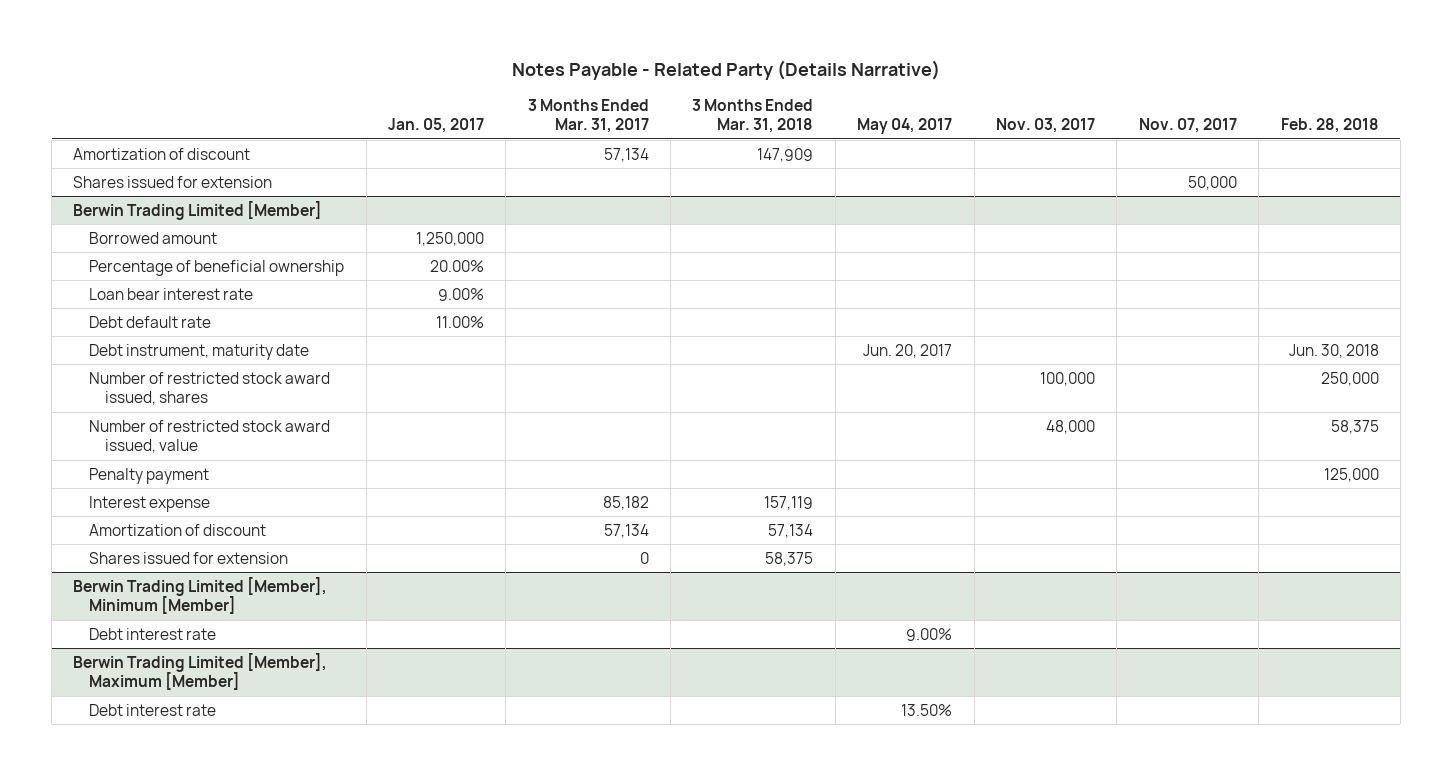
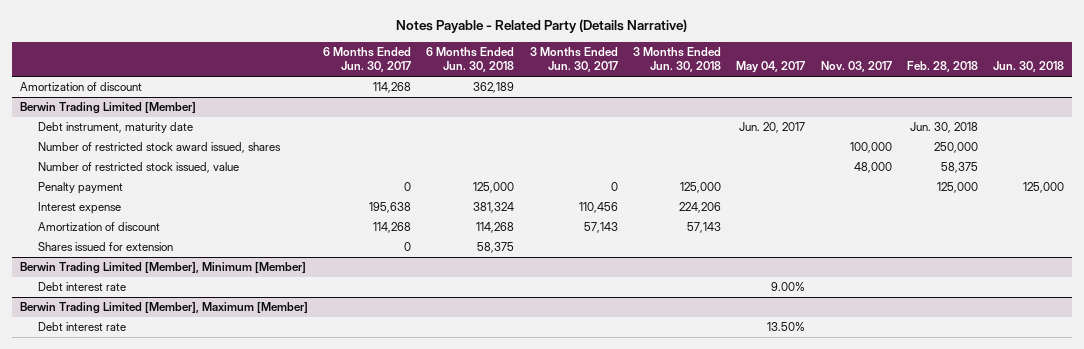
[387,118,484,134] Jan. 05, 2017 -> none
[527,98,649,134] 3 Months Ended Mar. 31, 2017 -> none
[692,98,814,134] 3 Months Ended Mar. 31, 2018 -> none
[1138,118,1237,134] Nov. 07, 2017 -> none
none -> [323,47,412,73] 6 Months Ended Jun. 30, 2017
none -> [426,47,515,73] 6 Months Ended Jun. 30, 2018
none -> [529,47,618,73] 3 Months Ended Jun. 30, 2017
none -> [633,47,722,73] 3 Months Ended Jun. 30, 2018
none -> [993,61,1065,73] Jun. 30, 2018
[73,175,273,188] Shares issued for extension -> none
[89,231,218,244] Borrowed amount -> none
[89,259,345,276] Percentage of beneficial ownership -> none
[89,287,254,300] Loan bear interest rate -> none
[89,315,212,328] Debt default rate -> none
[89,419,331,454] Number of restricted stock award issued, value -> [37,162,239,174] Number of restricted stock issued, value

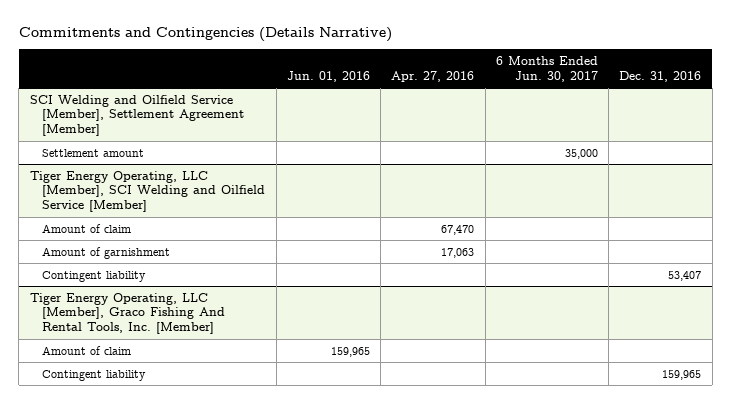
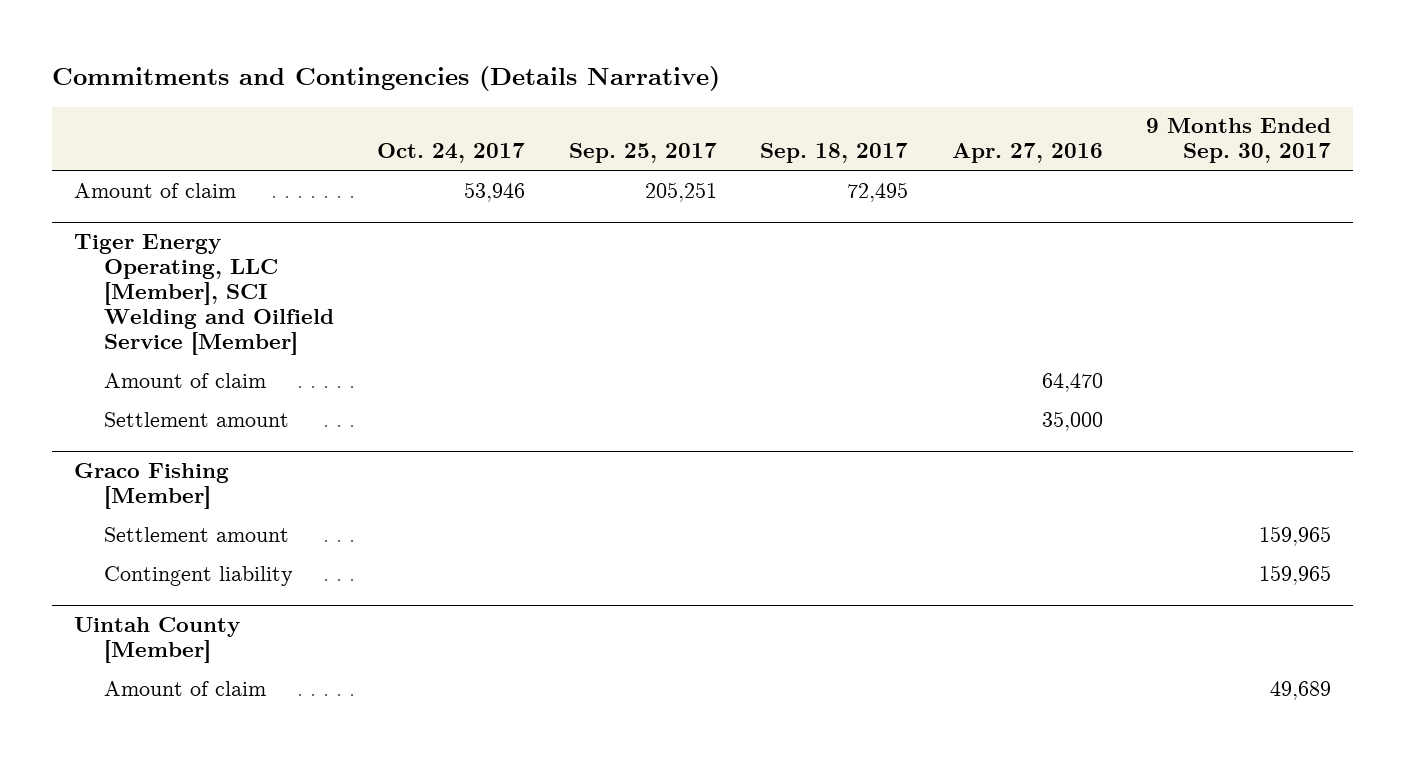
[286,70,370,82] Jun. 01, 2016 -> none
[495,55,598,82] 6 Months Ended Jun. 30, 2017 -> none
[619,70,702,82] Dec. 31, 2016 -> none
none -> [377,143,526,164] Oct. 24, 2017
none -> [568,143,717,164] Sep. 25, 2017
none -> [760,143,909,164] Sep. 18, 2017
none -> [1145,118,1331,164] 9 Months Ended Sep. 30, 2017
[29,94,245,137] SCI Welding and Oilfield Service [Member], Settlement Agreement [Member] -> none
[42,148,145,157] Settlement amount -> none
none -> [73,182,236,198] Amount of claim
[42,246,171,259] Amount of garnishment -> none
[42,270,147,282] Contingent liability -> none
[42,345,132,355] Amount of claim -> none
[441,224,475,235] 67,470 -> [1041,372,1103,392] 64,470
none -> [103,411,289,427] Settlement amount
[29,292,226,335] Tiger Energy Operating, LLC [Member], Graco Fishing And Rental Tools, Inc. [Member] -> [73,463,229,510] Graco Fishing [Member]
none -> [103,526,289,542] Settlement amount
none -> [73,617,240,664] Uintah County [Member]
none -> [103,680,266,696] Amount of claim

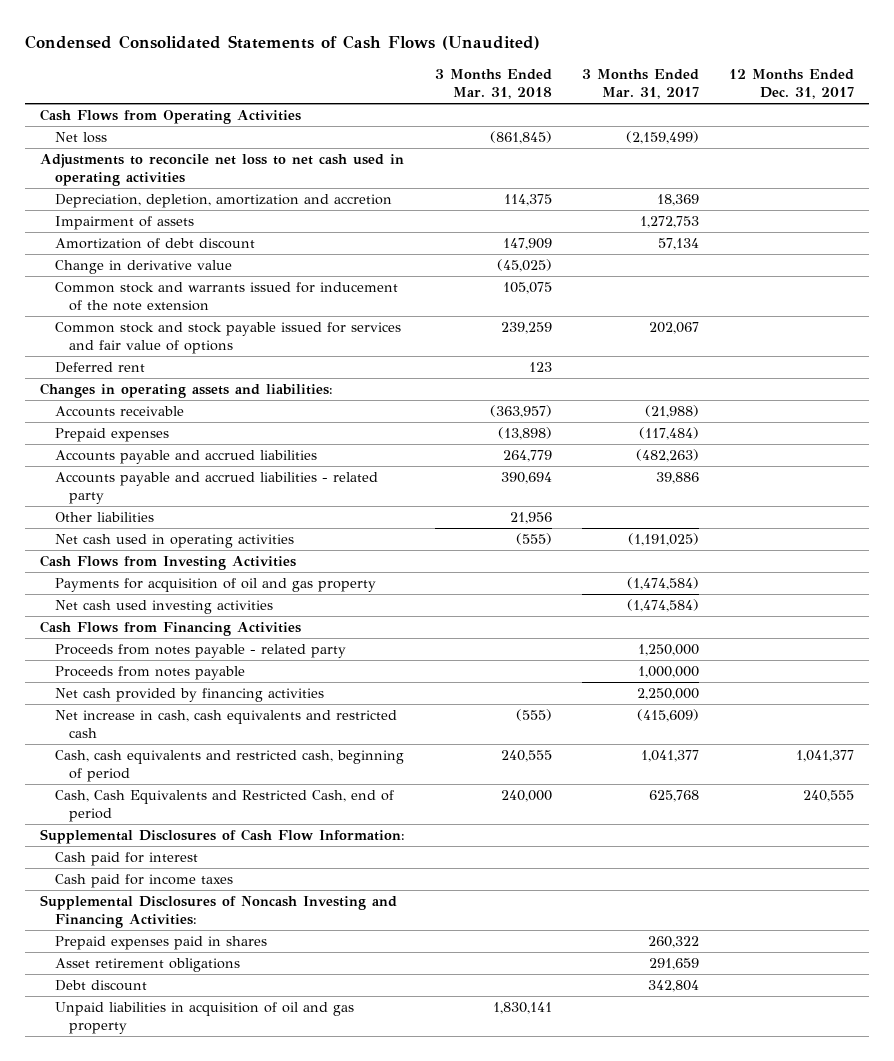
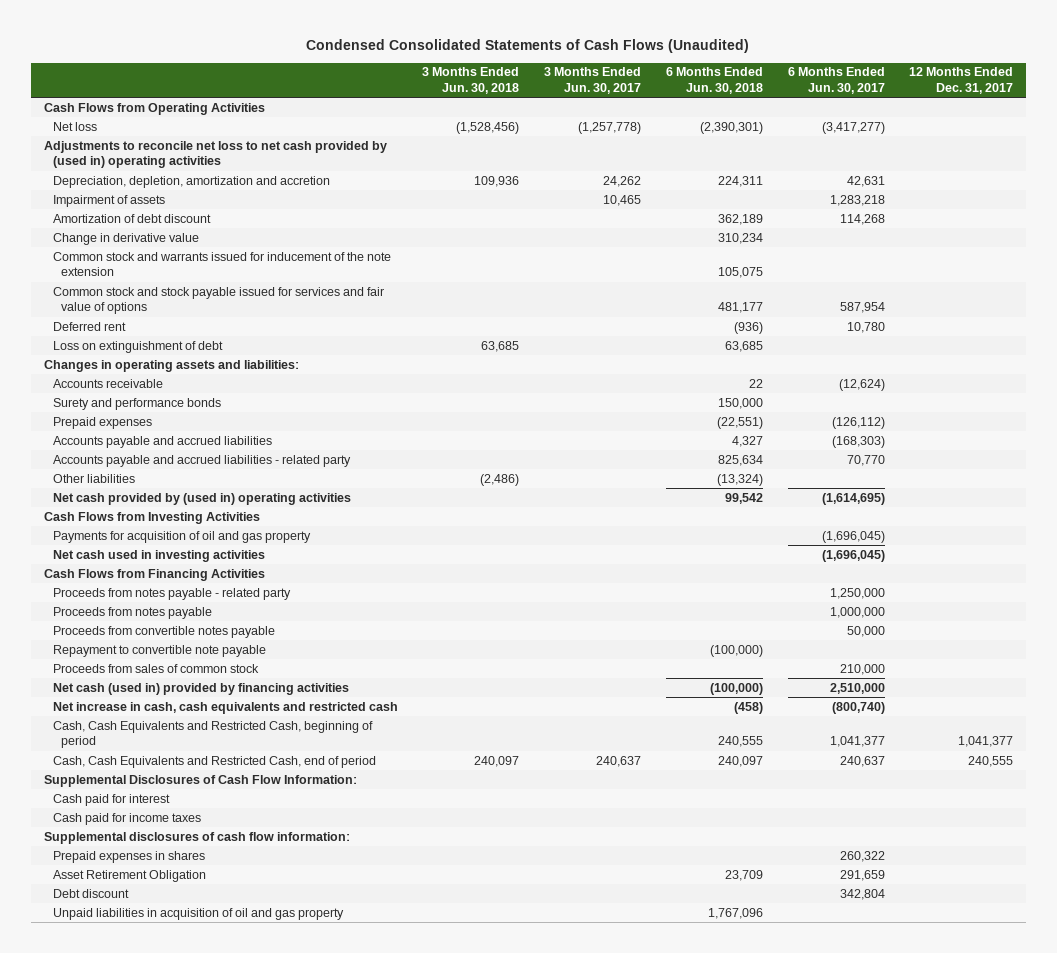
[435,68,553,100] 3 Months Ended Mar. 31, 2018 -> none
[581,68,699,100] 3 Months Ended Mar. 31, 2017 -> none
none -> [422,67,520,95] 3 Months Ended Jun. 30, 2018
none -> [544,67,642,95] 3 Months Ended Jun. 30, 2017
none -> [665,67,763,95] 6 Months Ended Jun. 30, 2018
none -> [787,67,885,95] 6 Months Ended Jun. 30, 2017
[40,154,405,187] Adjustments to reconcile net loss to net cash used in operating activities -> [43,140,387,169] Adjustments to reconcile net loss to net cash provided by (used in) operating activities
none -> [52,340,223,353] Loss on extinguishment of debt
none -> [52,397,221,410] Surety and performance bonds
[54,534,294,549] Net cash used in operating activities -> [52,492,351,505] Net cash provided by (used in) operating activities
[54,600,273,615] Net cash used investing activities -> [52,549,265,562] Net cash used in investing activities
none -> [52,625,275,638] Proceeds from convertible notes payable
none -> [52,644,266,657] Repayment to convertible note payable
none -> [52,663,259,673] Proceeds from sales of common stock
[54,688,324,703] Net cash provided by financing activities -> [52,682,349,695] Net cash (used in) provided by financing activities
[54,750,404,783] Cash, cash equivalents and restricted cash, beginning of period -> [52,720,373,749] Cash, Cash Equivalents and Restricted Cash, beginning of period
[40,895,398,929] Supplemental Disclosures of Noncash Investing and Financing Activities: -> [43,831,350,844] Supplemental disclosures of cash flow information:
[54,936,267,951] Prepaid expenses paid in shares -> [52,850,205,863] Prepaid expenses in shares
[54,958,240,973] Asset retirement obligations -> [52,869,206,882] Asset Retirement Obligation

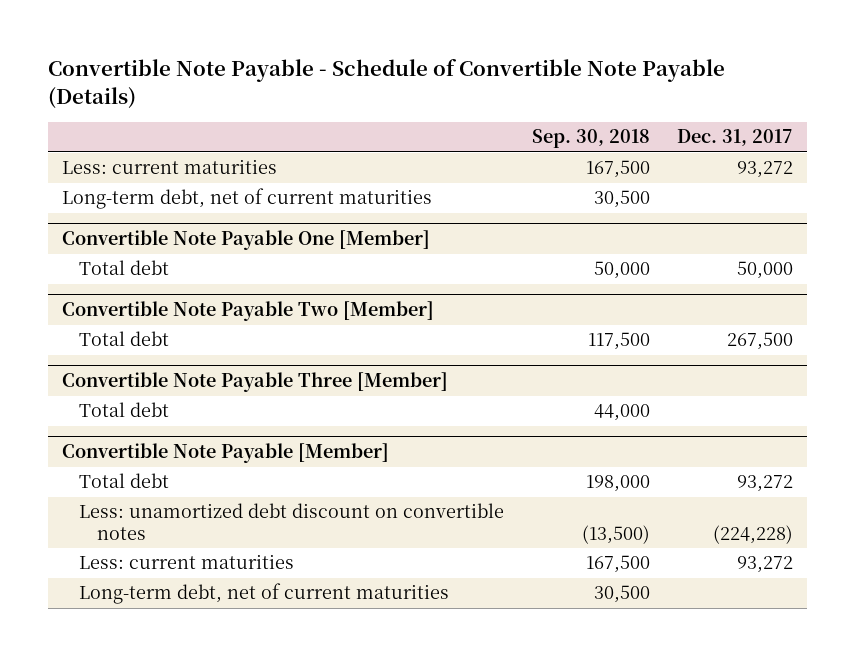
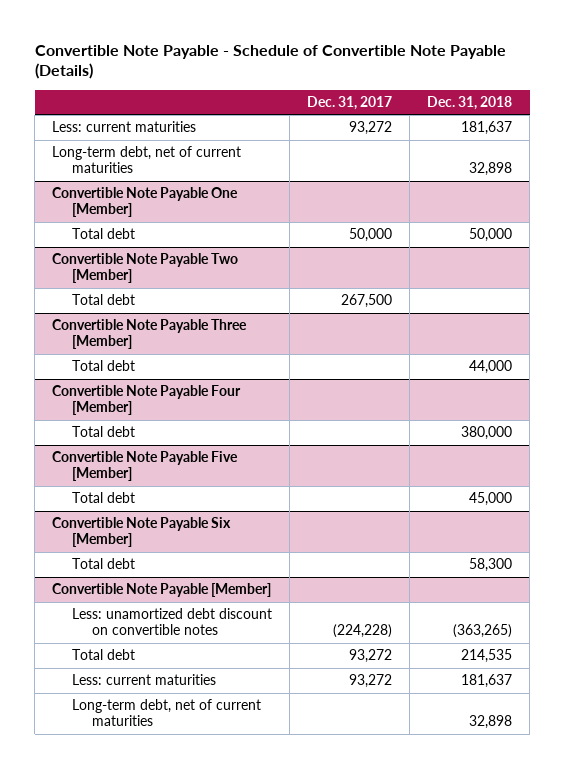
[531,129,650,149] Sep. 30, 2018 -> none
none -> [427,95,513,110] Dec. 31, 2018
none -> [52,385,242,416] Convertible Note Payable Four [Member]
none -> [71,426,135,438] Total debt
none -> [52,451,239,482] Convertible Note Payable Five [Member]
none -> [71,492,135,504] Total debt
none -> [52,517,232,548] Convertible Note Payable Six [Member]
none -> [71,558,135,570] Total debt
[79,473,170,489] Total debt -> [71,649,135,661] Total debt

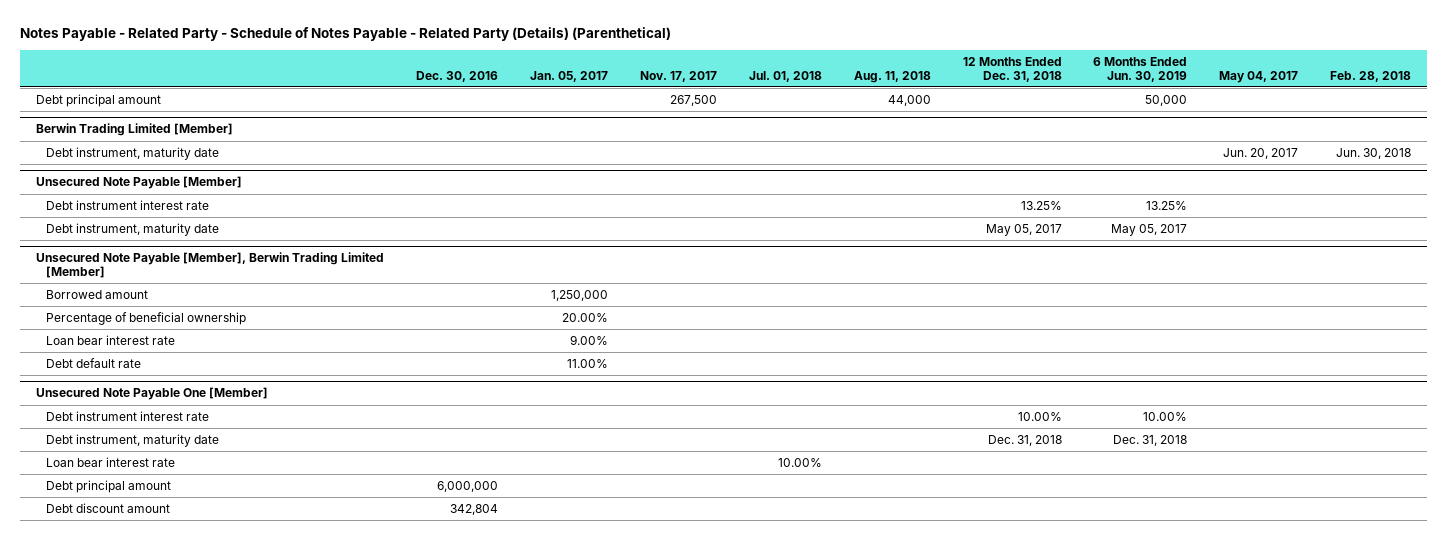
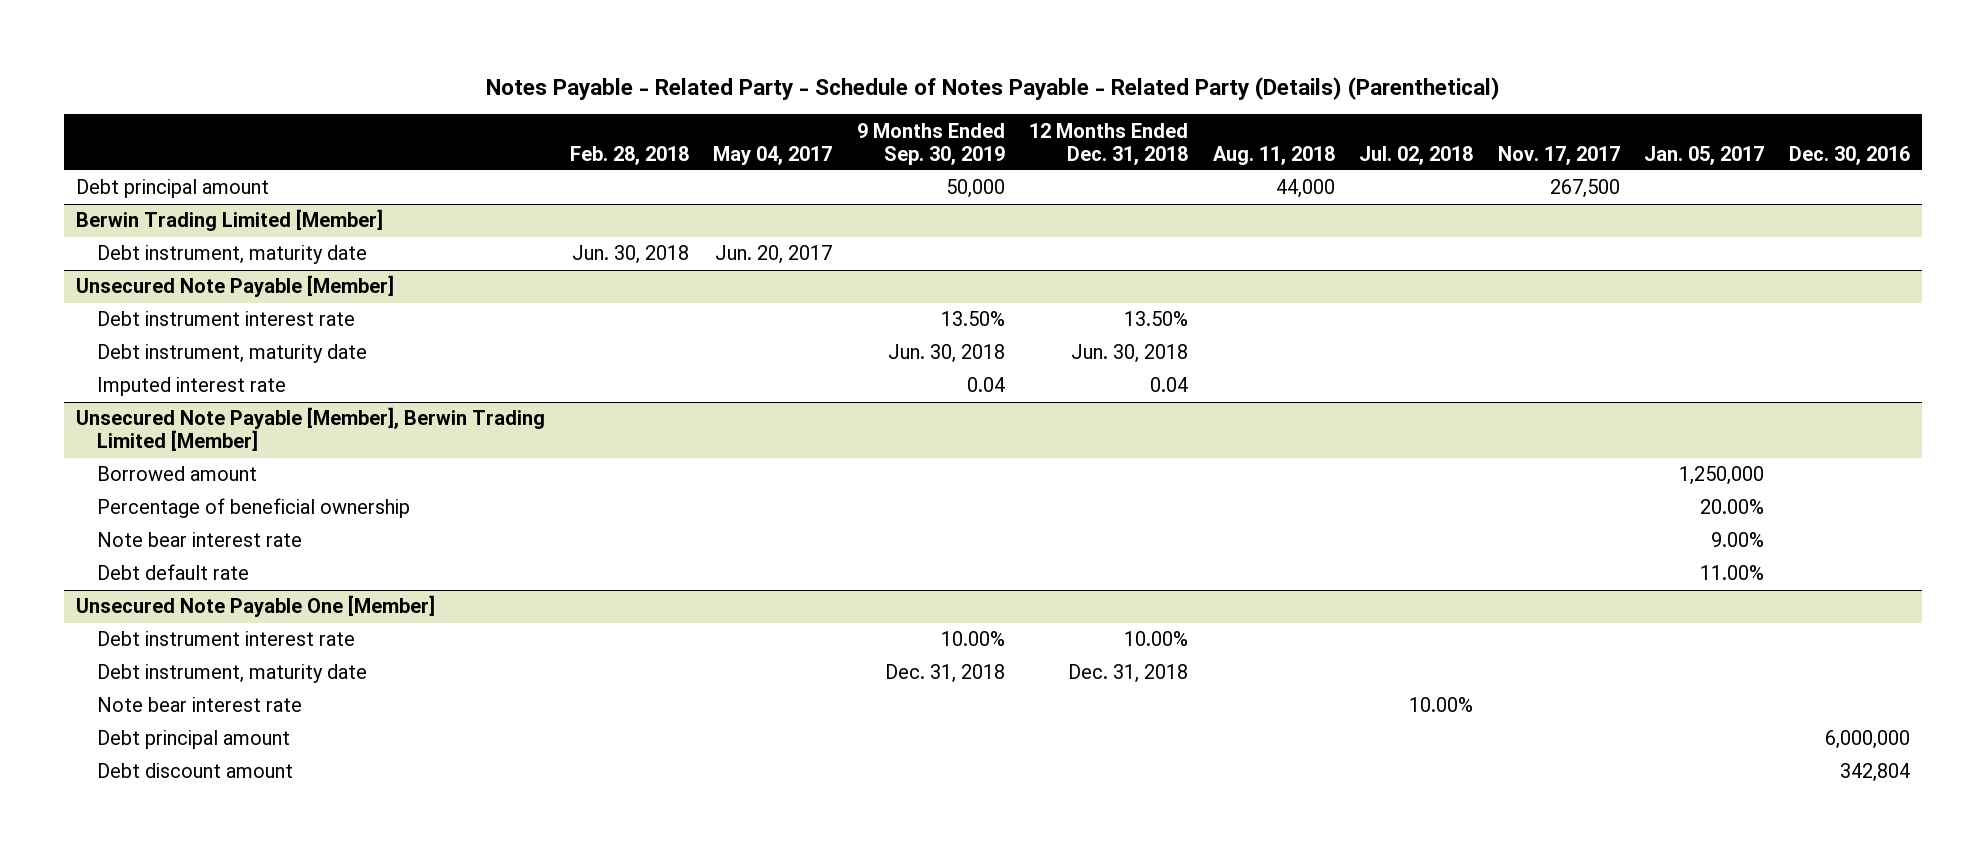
[748,70,822,82] Jul. 01, 2018 -> none
[1093,56,1188,82] 6 Months Ended Jun. 30, 2019 -> none
none -> [856,122,1005,165] 9 Months Ended Sep. 30, 2019
none -> [1359,145,1474,165] Jul. 02, 2018
[1020,200,1062,210] 13.25% -> [1124,311,1189,327] 13.50%
[985,223,1062,236] May 05, 2017 -> [1071,344,1189,364] Jun. 30, 2018
none -> [96,377,286,397] Imputed interest rate
[46,334,176,345] Loan bear interest rate -> [96,532,302,548] Note bear interest rate
[46,456,176,467] Loan bear interest rate -> [96,697,302,713] Note bear interest rate

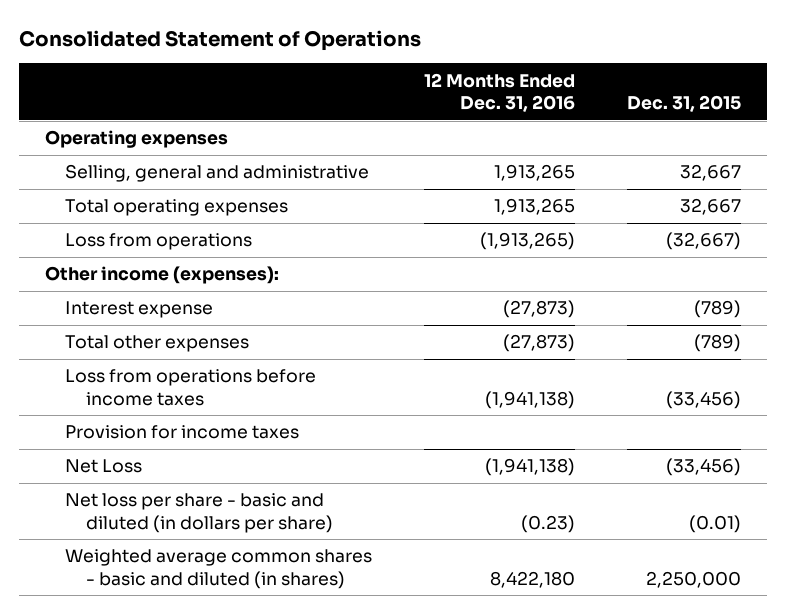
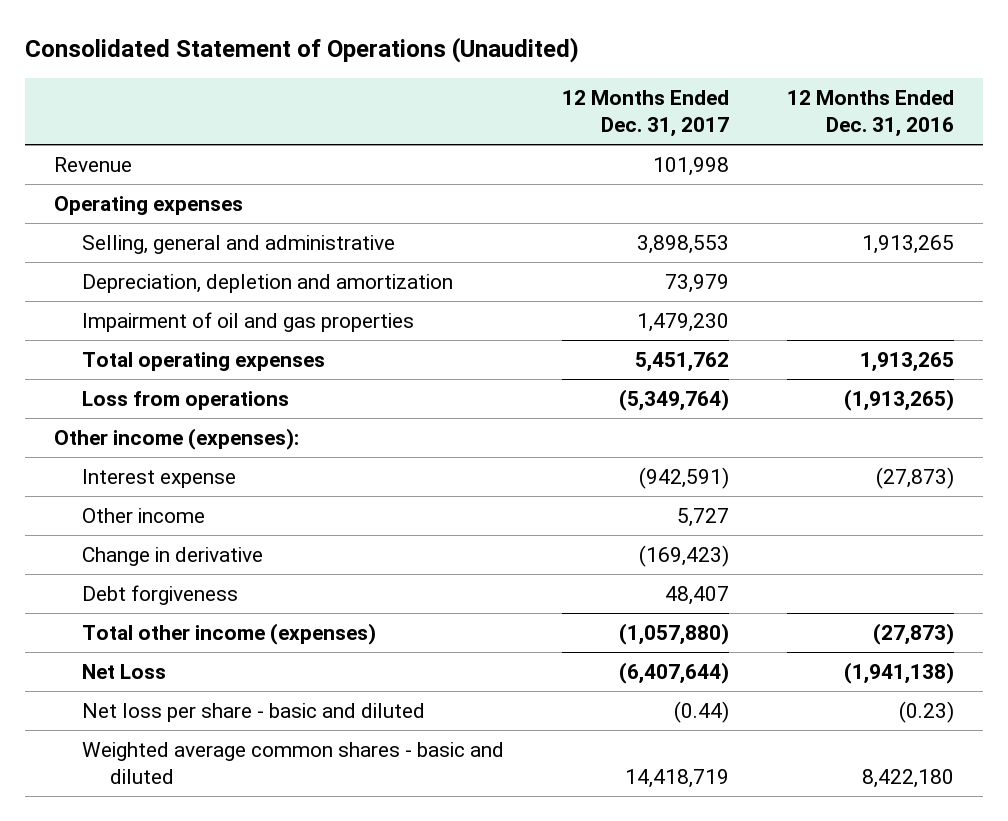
[18,29,421,51] Consolidated Statement of Operations -> [24,37,579,64] Consolidated Statement of Operations (Unaudited)
[626,95,741,113] Dec. 31, 2015 -> none
none -> [562,90,730,137] 12 Months Ended Dec. 31, 2017
none -> [53,157,132,173] Revenue
none -> [81,274,453,294] Depreciation, depletion and amortization
none -> [81,312,414,333] Impairment of oil and gas properties
[65,369,317,406] Loss from operations before income taxes -> none
[65,425,300,440] Provision for income taxes -> none
none -> [81,508,205,524] Other income
none -> [81,547,263,567] Change in derivative
none -> [81,585,238,606] Debt forgiveness
[65,335,250,353] Total other expenses -> [81,623,376,646] Total other income (expenses)
[65,493,334,533] Net loss per share - basic and diluted (in dollars per share) -> [81,703,425,723] Net loss per share - basic and diluted
[65,549,373,589] Weighted average common shares - basic and diluted (in shares) -> [81,742,504,784] Weighted average common shares - basic and diluted

